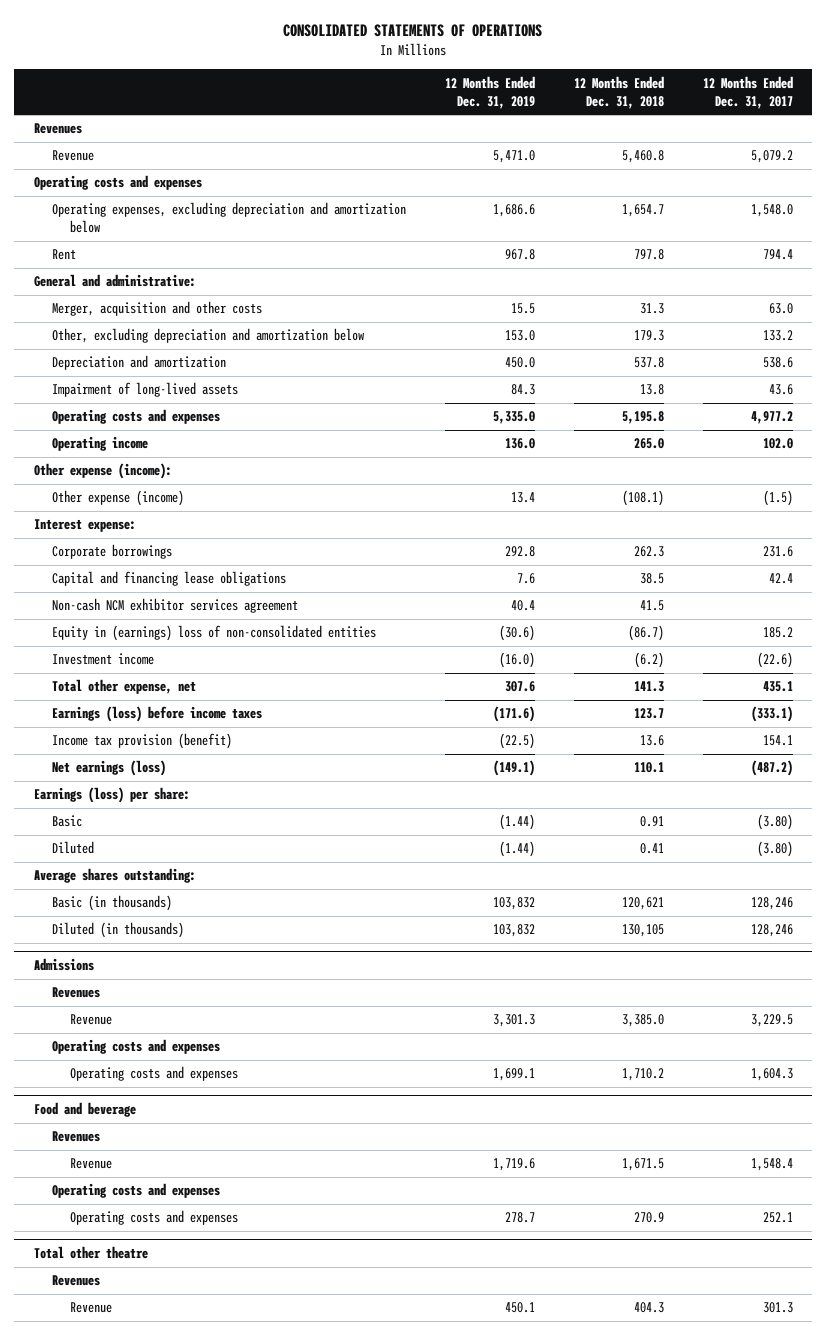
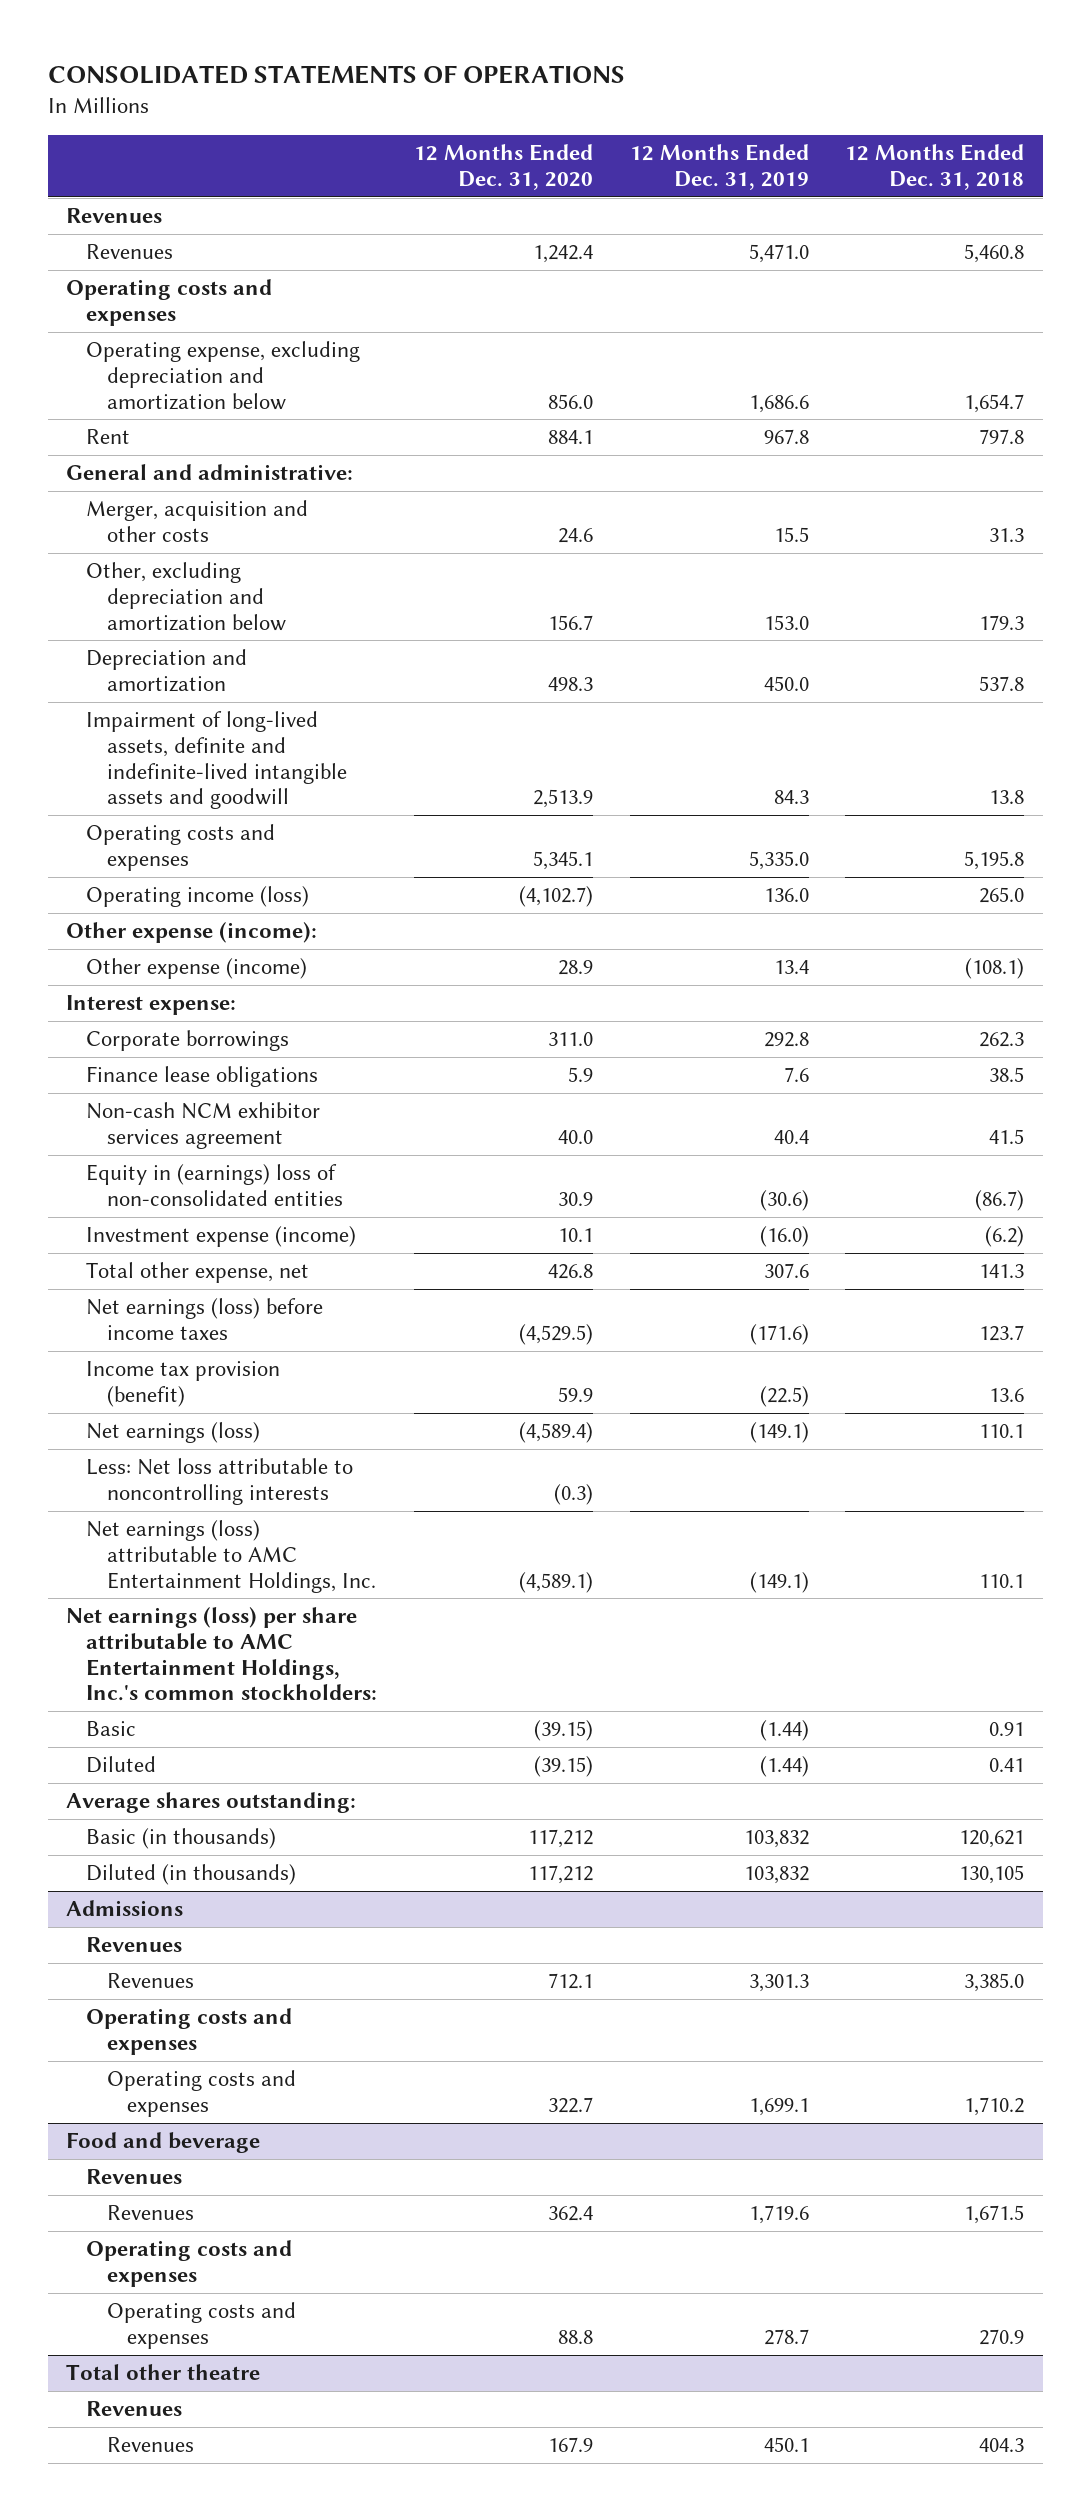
[702,75,793,109] 12 Months Ended Dec. 31, 2017 -> none
none -> [414,144,594,190] 12 Months Ended Dec. 31, 2020
[51,150,94,162] Revenue -> [86,244,174,260] Revenues
[51,202,406,234] Operating expenses, excluding depreciation and amortization below -> [86,341,361,410] Operating expense, excluding depreciation and amortization below
[51,382,238,398] Impairment of long-lived assets -> [86,711,347,810] Impairment of long-lived assets, definite and indefinite-lived intangible assets and goodwill
[51,436,148,452] Operating income -> [86,886,310,908] Operating income (loss)
[51,571,286,587] Capital and financing lease obligations -> [86,1066,319,1088] Finance lease obligations
[51,653,154,666] Investment income -> [86,1226,357,1248] Investment expense (income)
[51,706,262,723] Earnings (loss) before income taxes -> [86,1298,324,1340] Net earnings (loss) before income taxes
none -> [86,1458,354,1505] Less: Net loss attributable to noncontrolling interests
none -> [86,1520,376,1593] Net earnings (loss) attributable to AMC Entertainment Holdings, Inc.
[33,787,190,804] Earnings (loss) per share: -> [66,1607,378,1702] Net earnings (loss) per share attributable to AMC Entertainment Holdings, Inc.'s common stockholders:
[70,1014,113,1026] Revenue -> [106,1973,194,1989] Revenues
[70,1158,113,1170] Revenue -> [106,2205,194,2221] Revenues
[70,1302,113,1314] Revenue -> [106,2437,194,2453] Revenues

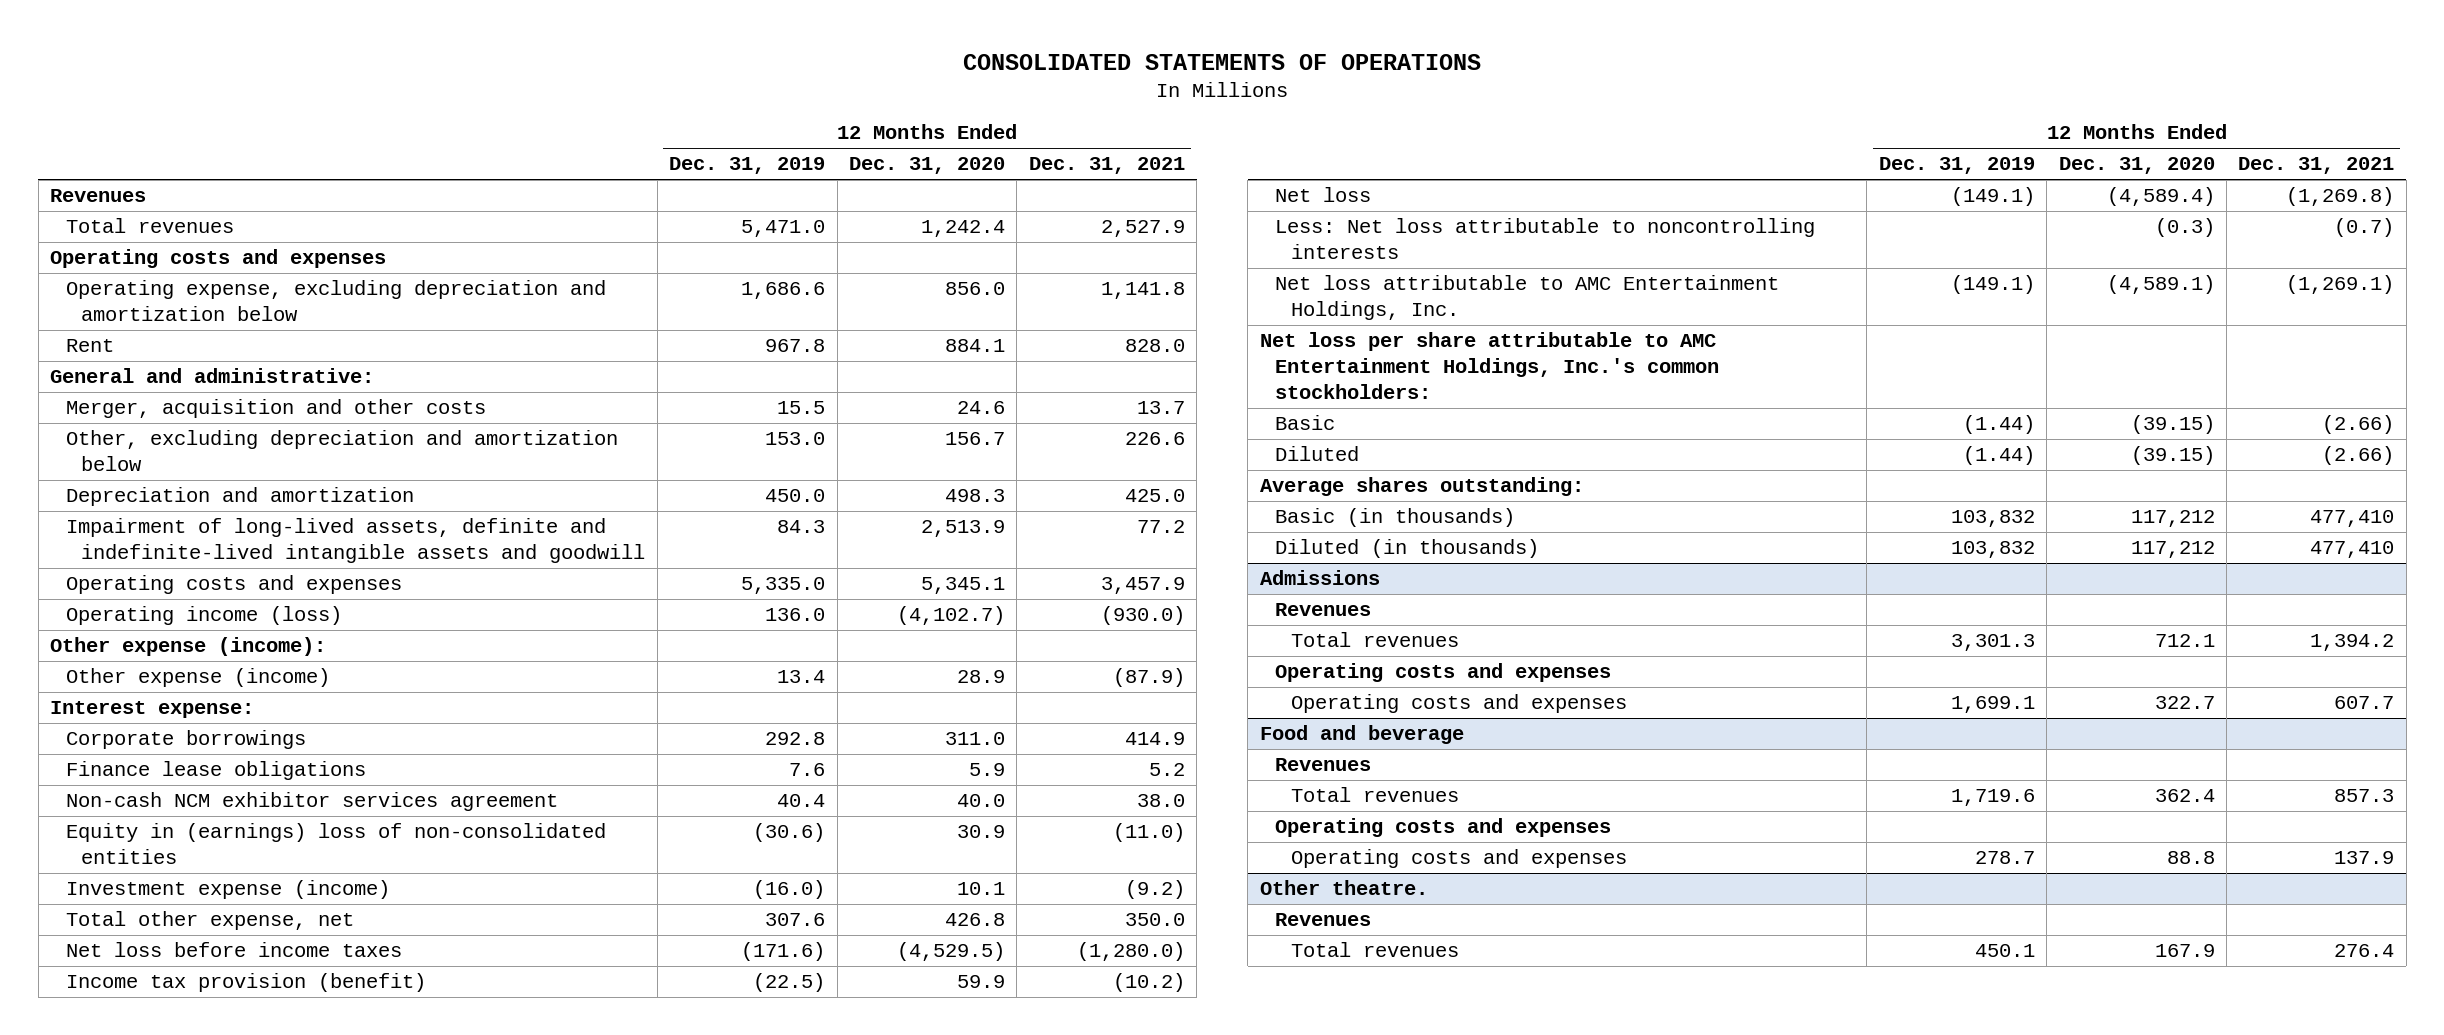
[845,144,1025,190] 12 Months Ended Dec. 31, 2018 -> none
none -> [1028,157,1185,175] Dec. 31, 2021
[86,244,174,260] Revenues -> [65,218,234,234] Total revenues
[86,1298,324,1340] Net earnings (loss) before income taxes -> [65,942,402,958] Net loss before income taxes
[86,1422,261,1444] Net earnings (loss) -> [1275,187,1372,203] Net loss
[86,1520,376,1593] Net earnings (loss) attributable to AMC Entertainment Holdings, Inc. -> [1275,275,1780,321] Net loss attributable to AMC Entertainment Holdings, Inc.
[66,1607,378,1702] Net earnings (loss) per share attributable to AMC Entertainment Holdings, Inc.'s common stockholders: -> [1259,332,1720,399] Net loss per share attributable to AMC Entertainment Holdings, Inc.'s common stockholders:
[106,1973,194,1989] Revenues -> [1290,632,1459,648] Total revenues
[106,2205,194,2221] Revenues -> [1290,787,1459,803] Total revenues
[66,2364,261,2381] Total other theatre -> [1259,880,1428,896] Other theatre.
[106,2437,194,2453] Revenues -> [1290,942,1459,958] Total revenues

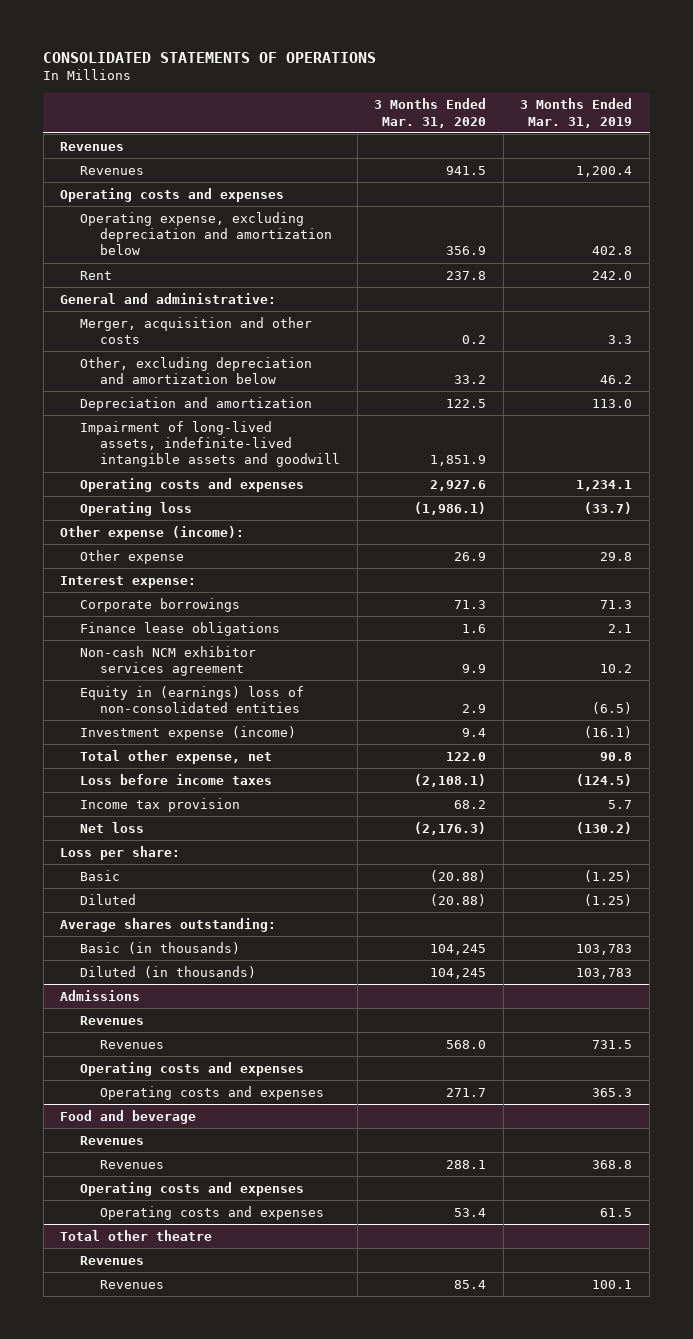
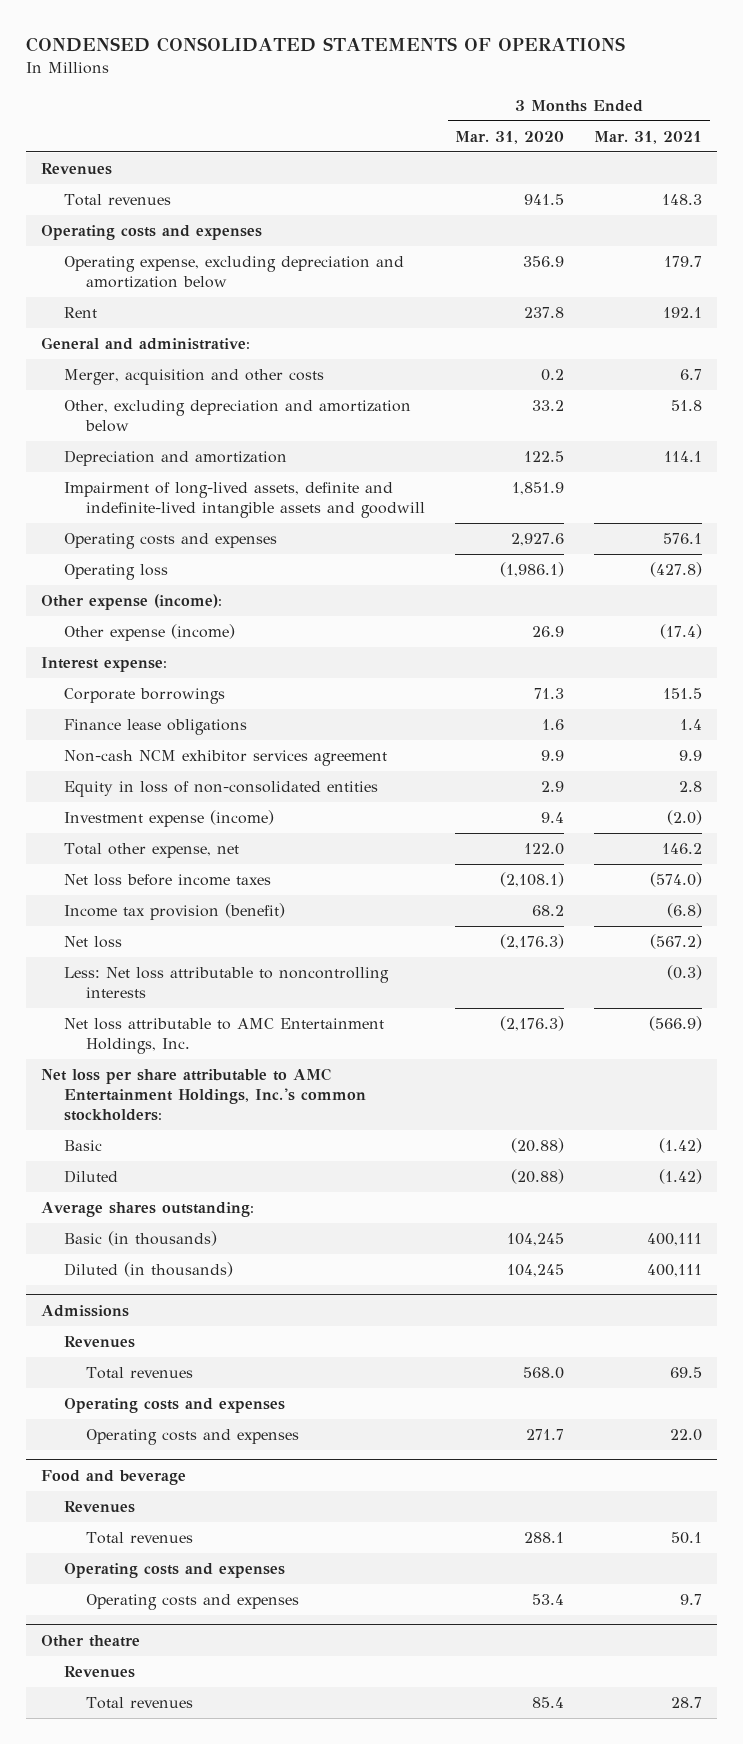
[43,51,377,63] CONSOLIDATED STATEMENTS OF OPERATIONS -> [26,37,626,53] CONDENSED CONSOLIDATED STATEMENTS OF OPERATIONS
[520,98,633,128] 3 Months Ended Mar. 31, 2019 -> none
none -> [594,130,703,144] Mar. 31, 2021
[80,165,145,175] Revenues -> [63,194,171,207] Total revenues
[80,420,341,468] Impairment of long-lived assets, indefinite-lived intangible assets and goodwill -> [63,482,426,518] Impairment of long-lived assets, definite and indefinite-lived intangible assets and goodwill
[80,549,185,564] Other expense -> [63,624,235,642] Other expense (income)
[80,685,305,713] Equity in (earnings) loss of non-consolidated entities -> [63,781,378,798] Equity in loss of non-consolidated entities
[80,773,273,785] Loss before income taxes -> [63,874,271,887] Net loss before income taxes
[80,797,241,812] Income tax provision -> [63,903,285,921] Income tax provision (benefit)
none -> [63,967,389,998] Less: Net loss attributable to noncontrolling interests
none -> [63,1018,384,1054] Net loss attributable to AMC Entertainment Holdings, Inc.
[60,845,181,860] Loss per share: -> [41,1068,366,1121] Net loss per share attributable to AMC Entertainment Holdings, Inc.'s common stockholders:
[100,1039,165,1049] Revenues -> [86,1367,194,1380] Total revenues
[100,1159,165,1169] Revenues -> [86,1532,194,1545] Total revenues
[60,1229,213,1241] Total other theatre -> [41,1635,141,1648] Other theatre
[100,1279,165,1289] Revenues -> [86,1697,194,1710] Total revenues

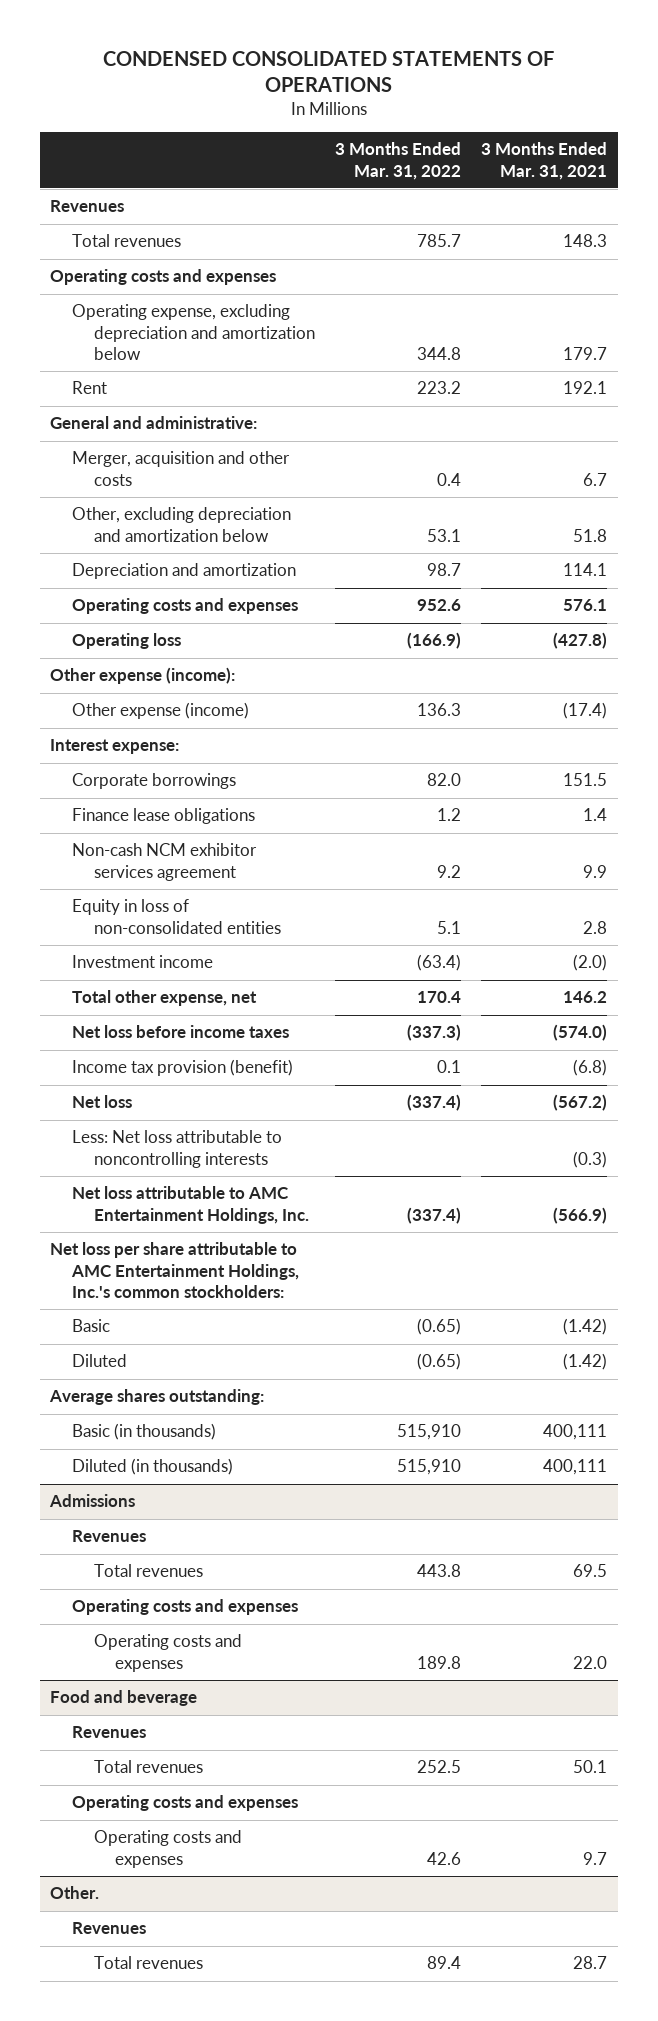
[455,130,565,144] Mar. 31, 2020 -> none
none -> [335,142,462,180] 3 Months Ended Mar. 31, 2022
[63,482,426,518] Impairment of long-lived assets, definite and indefinite-lived intangible assets and goodwill -> none
[63,810,274,828] Investment expense (income) -> [72,955,214,969] Investment income
[41,1635,141,1648] Other theatre -> [50,1886,100,1900] Other.

